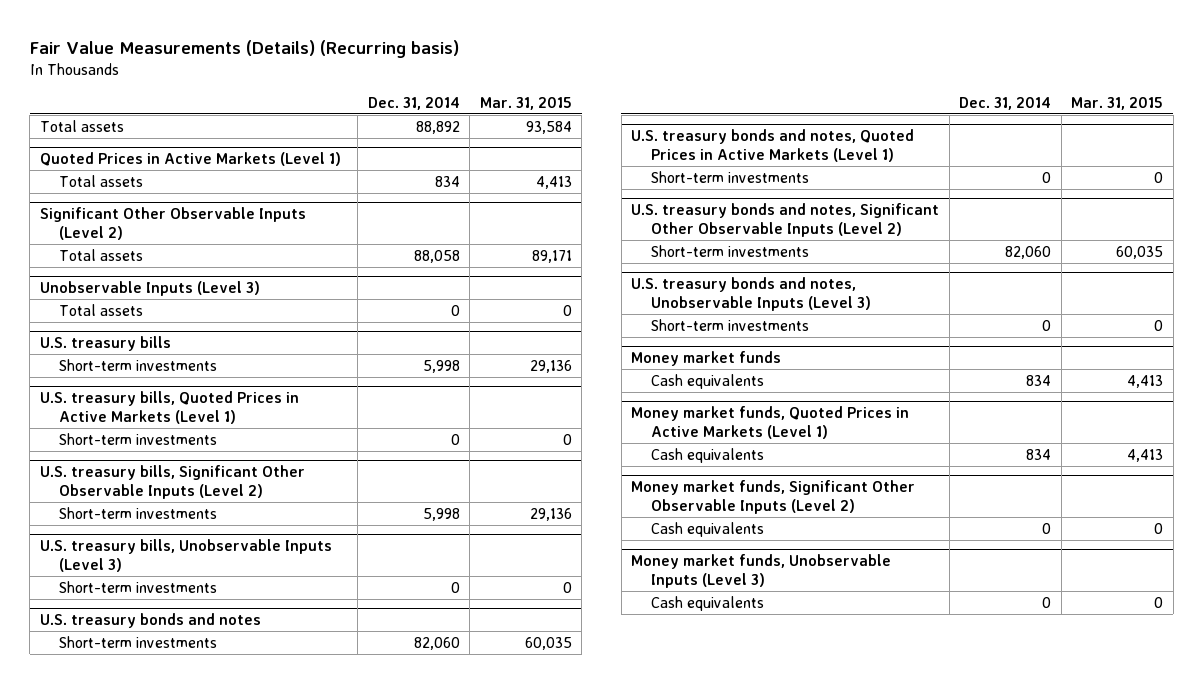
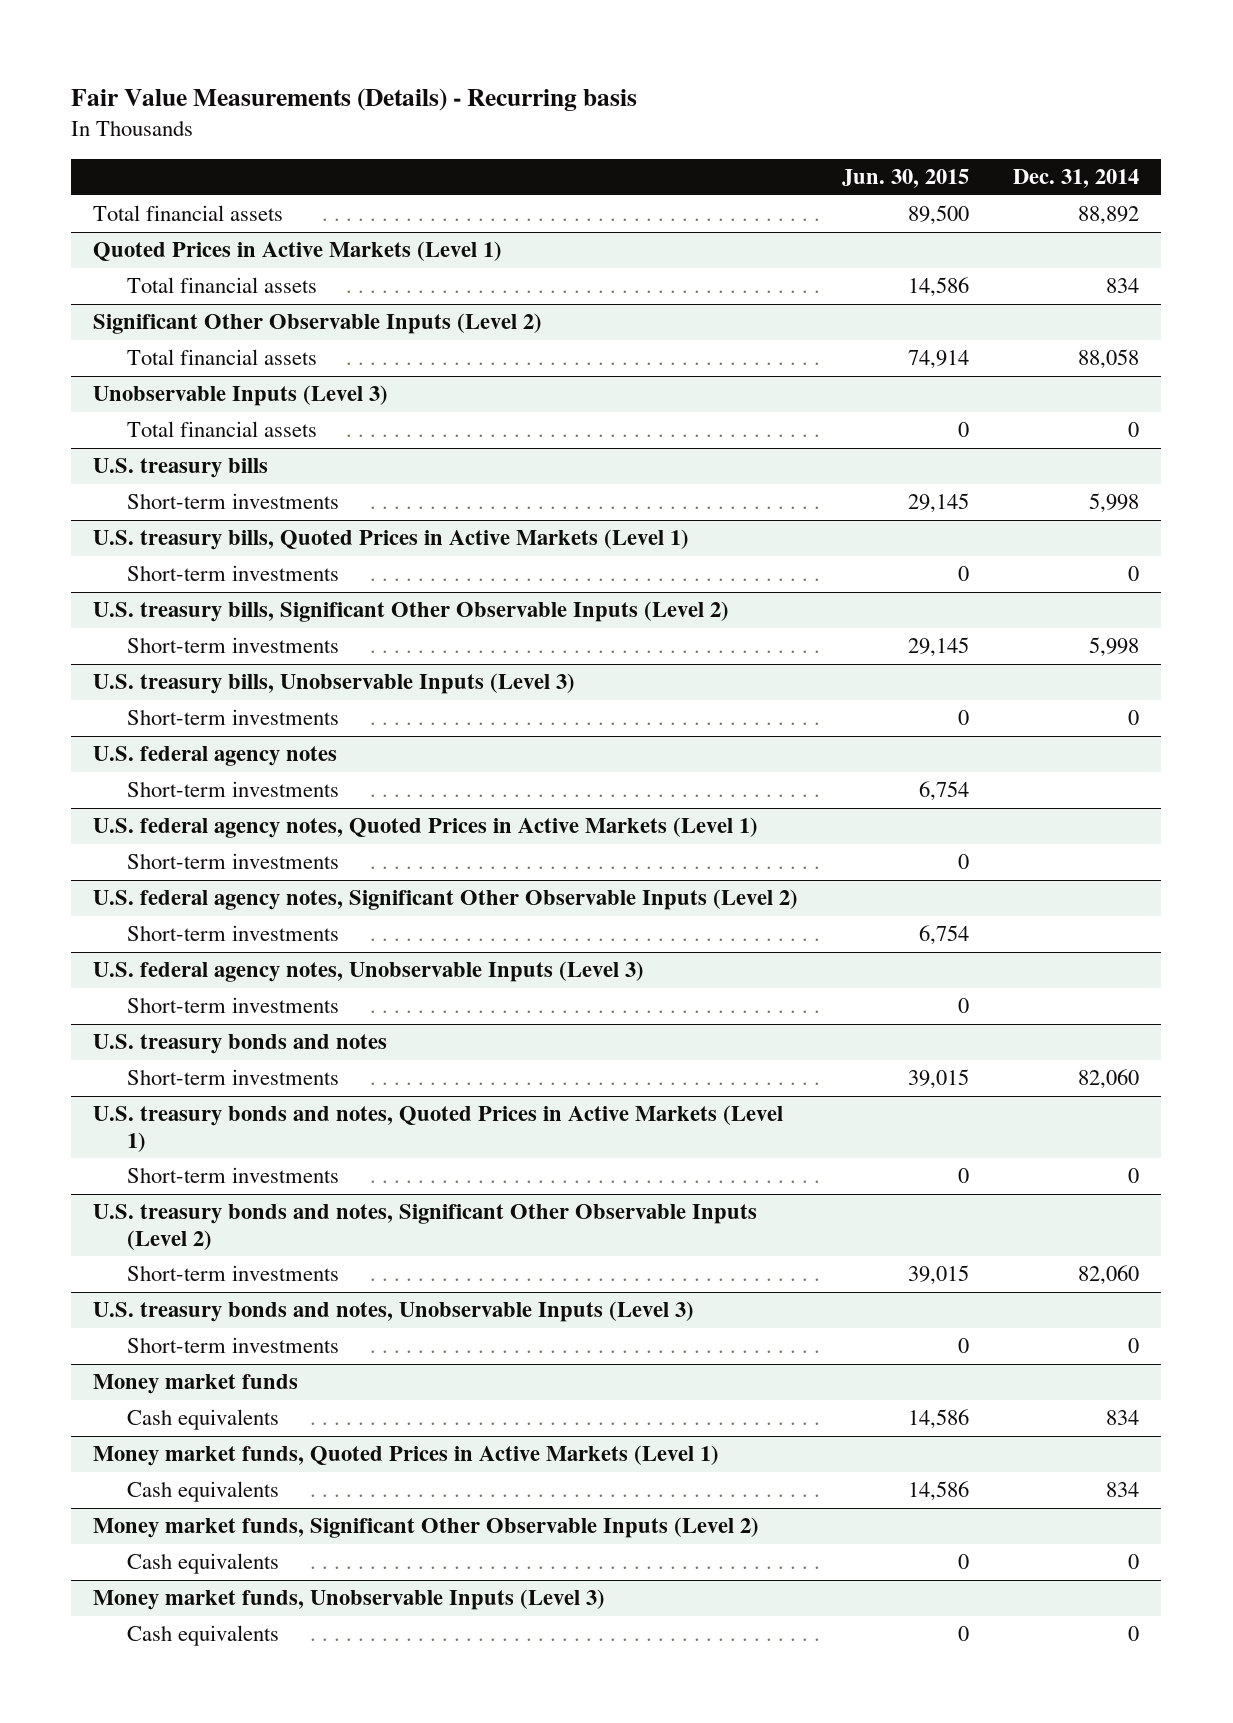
[29,40,459,59] Fair Value Measurements (Details) (Recurring basis) -> [71,88,638,112] Fair Value Measurements (Details) - Recurring basis
[479,96,572,110] Mar. 31, 2015 -> none
none -> [842,168,970,188] Jun. 30, 2015
[39,119,124,132] Total assets -> [93,205,284,222] Total financial assets
[59,174,144,187] Total assets -> [126,277,317,294] Total financial assets
[59,248,144,261] Total assets -> [126,349,317,366] Total financial assets
[59,303,144,316] Total assets -> [126,421,317,438] Total financial assets
none -> [93,746,338,767] U.S. federal agency notes
none -> [126,781,339,798] Short-term investments
none -> [93,817,759,839] U.S. federal agency notes, Quoted Prices in Active Markets (Level 1)
none -> [126,853,339,870] Short-term investments
none -> [93,889,799,911] U.S. federal agency notes, Significant Other Observable Inputs (Level 2)
none -> [126,925,339,942] Short-term investments
none -> [93,961,645,983] U.S. federal agency notes, Unobservable Inputs (Level 3)
none -> [126,997,339,1014] Short-term investments

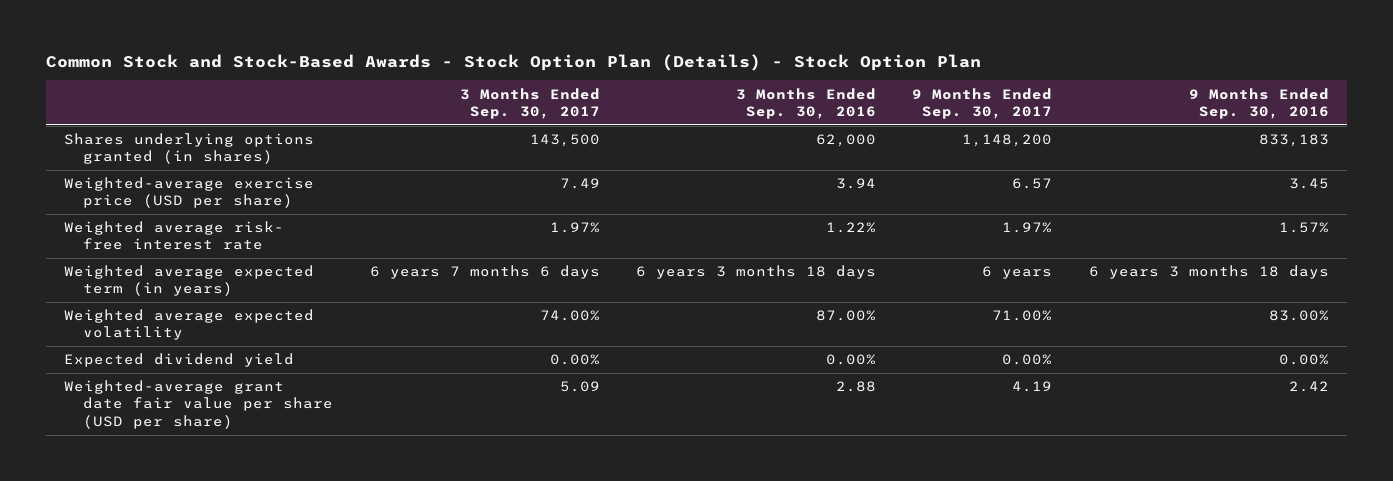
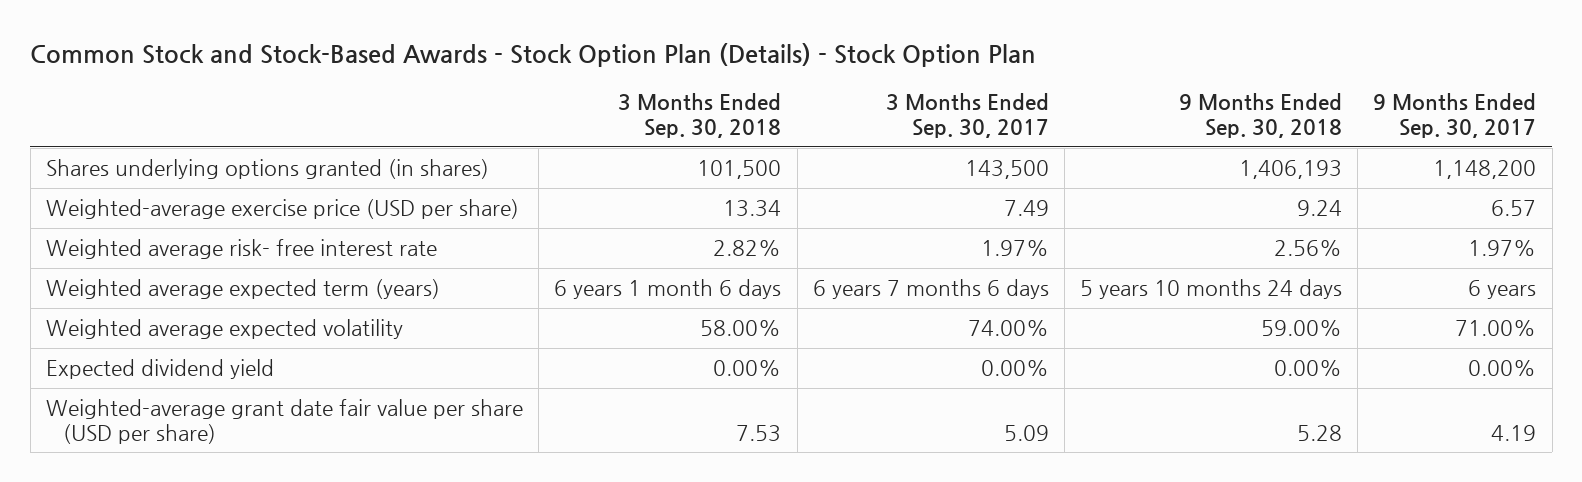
[735,87,876,119] 3 Months Ended Sep. 30, 2016 -> none
[1188,87,1329,119] 9 Months Ended Sep. 30, 2016 -> none
none -> [618,93,782,139] 3 Months Ended Sep. 30, 2018
none -> [1179,93,1343,139] 9 Months Ended Sep. 30, 2018
[64,265,315,297] Weighted average expected term (in years) -> [46,278,441,299] Weighted average expected term (years)

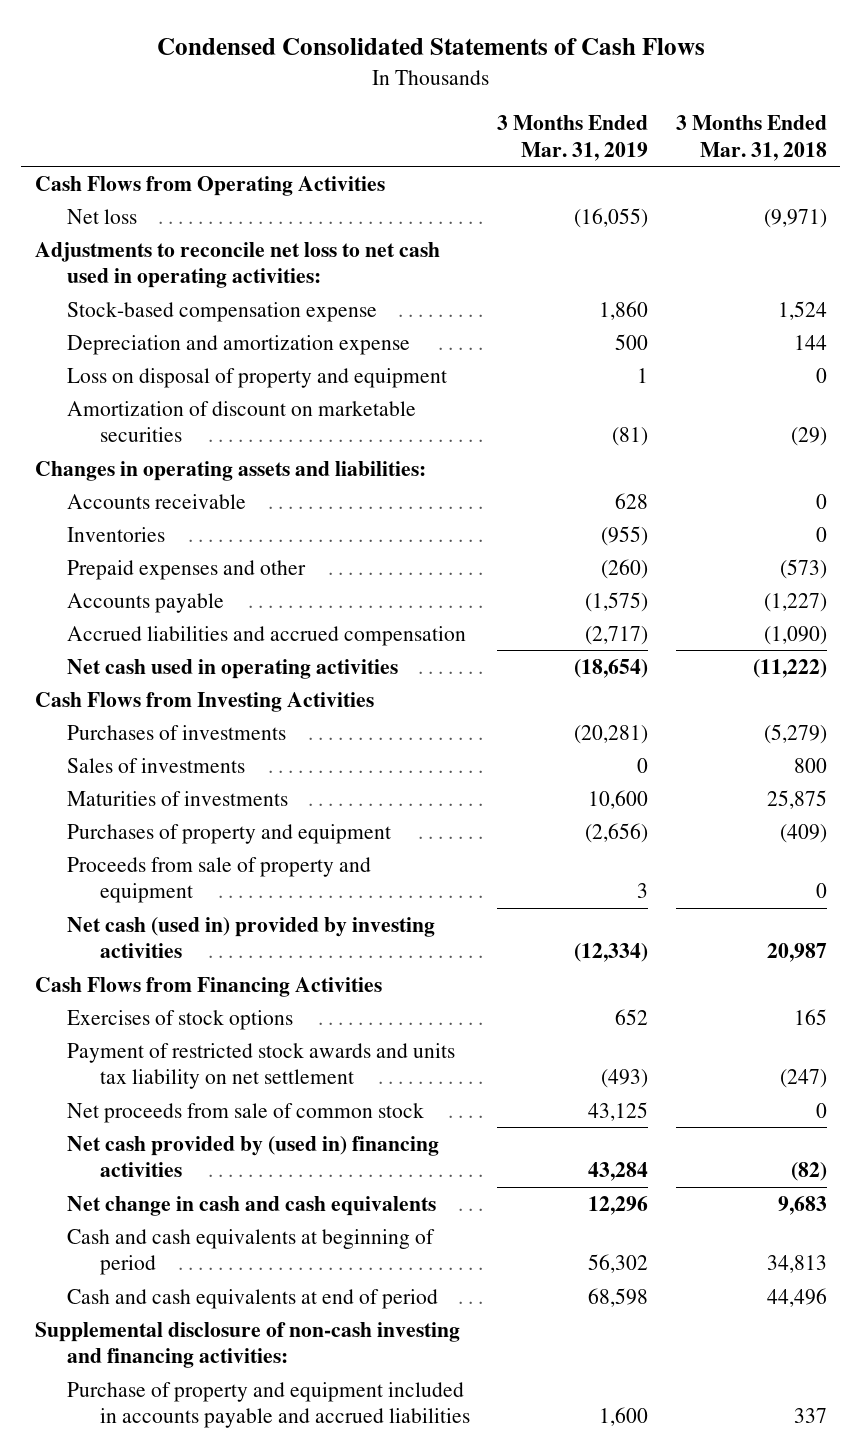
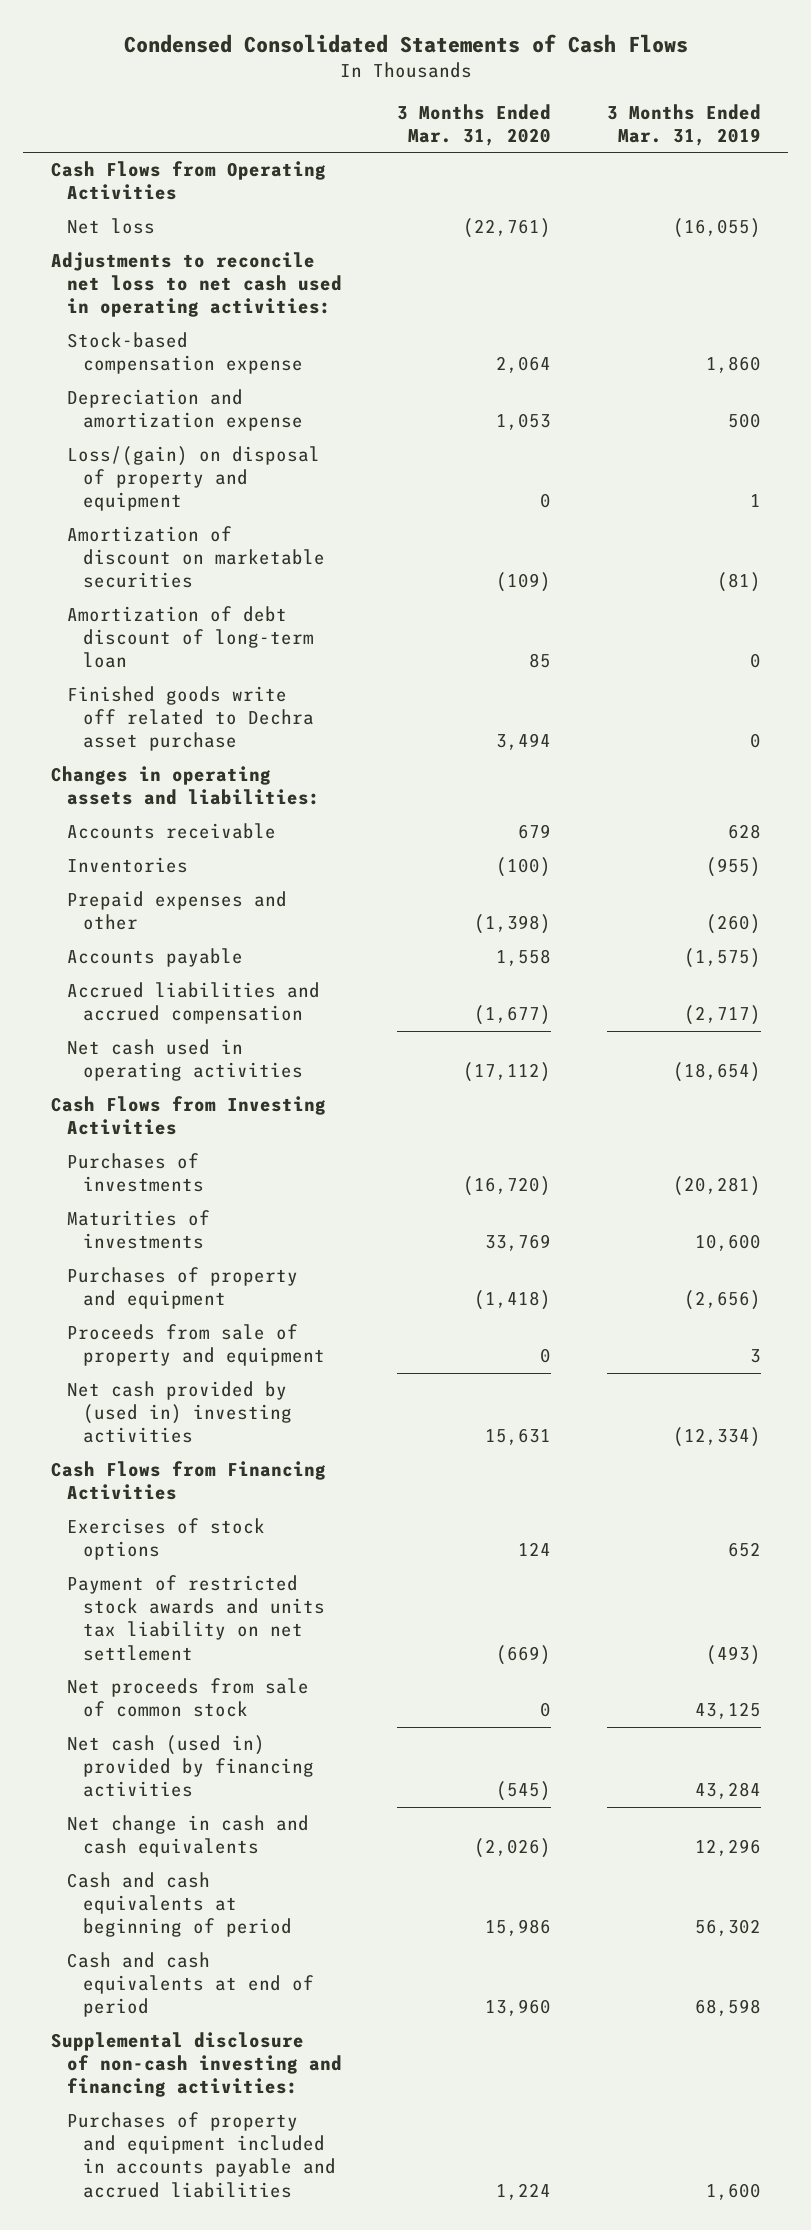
[675,115,827,161] 3 Months Ended Mar. 31, 2018 -> none
none -> [397,103,552,146] 3 Months Ended Mar. 31, 2020
[67,367,448,388] Loss on disposal of property and equipment -> [67,446,321,512] Loss/(gain) on disposal of property and equipment
none -> [67,606,315,669] Amortization of debt discount of long-term loan
none -> [67,686,315,752] Finished goods write off related to Dechra asset purchase
[67,757,246,773] Sales of investments -> none
[67,916,436,959] Net cash (used in) provided by investing activities -> [67,1381,293,1444] Net cash provided by (used in) investing activities
[67,1135,440,1178] Net cash provided by (used in) financing activities -> [67,1735,315,1798] Net cash (used in) provided by financing activities
[67,1381,470,1429] Purchase of property and equipment included in accounts payable and accrued liabilities -> [67,2112,337,2198] Purchases of property and equipment included in accounts payable and accrued liabilities

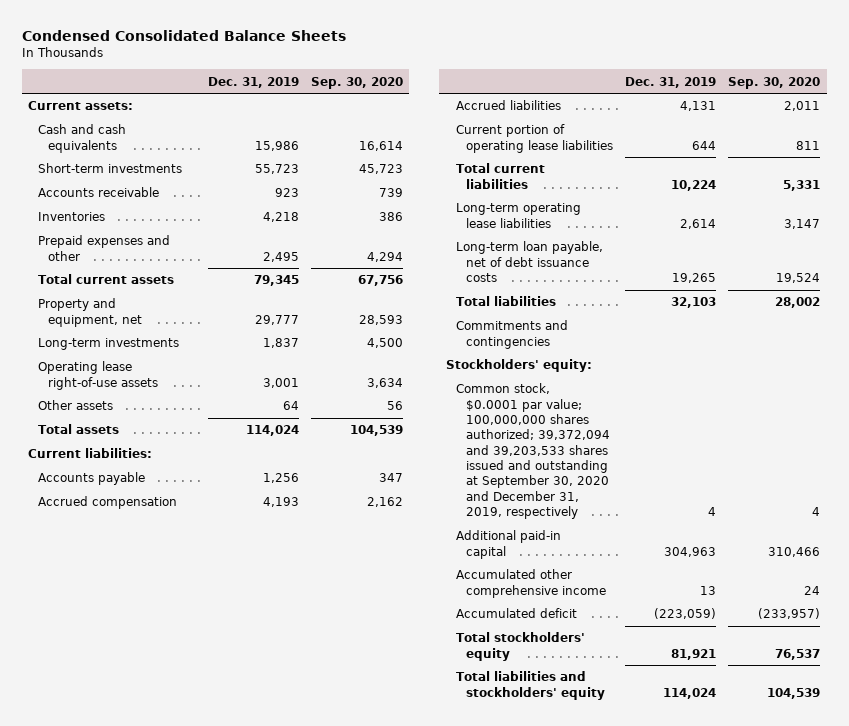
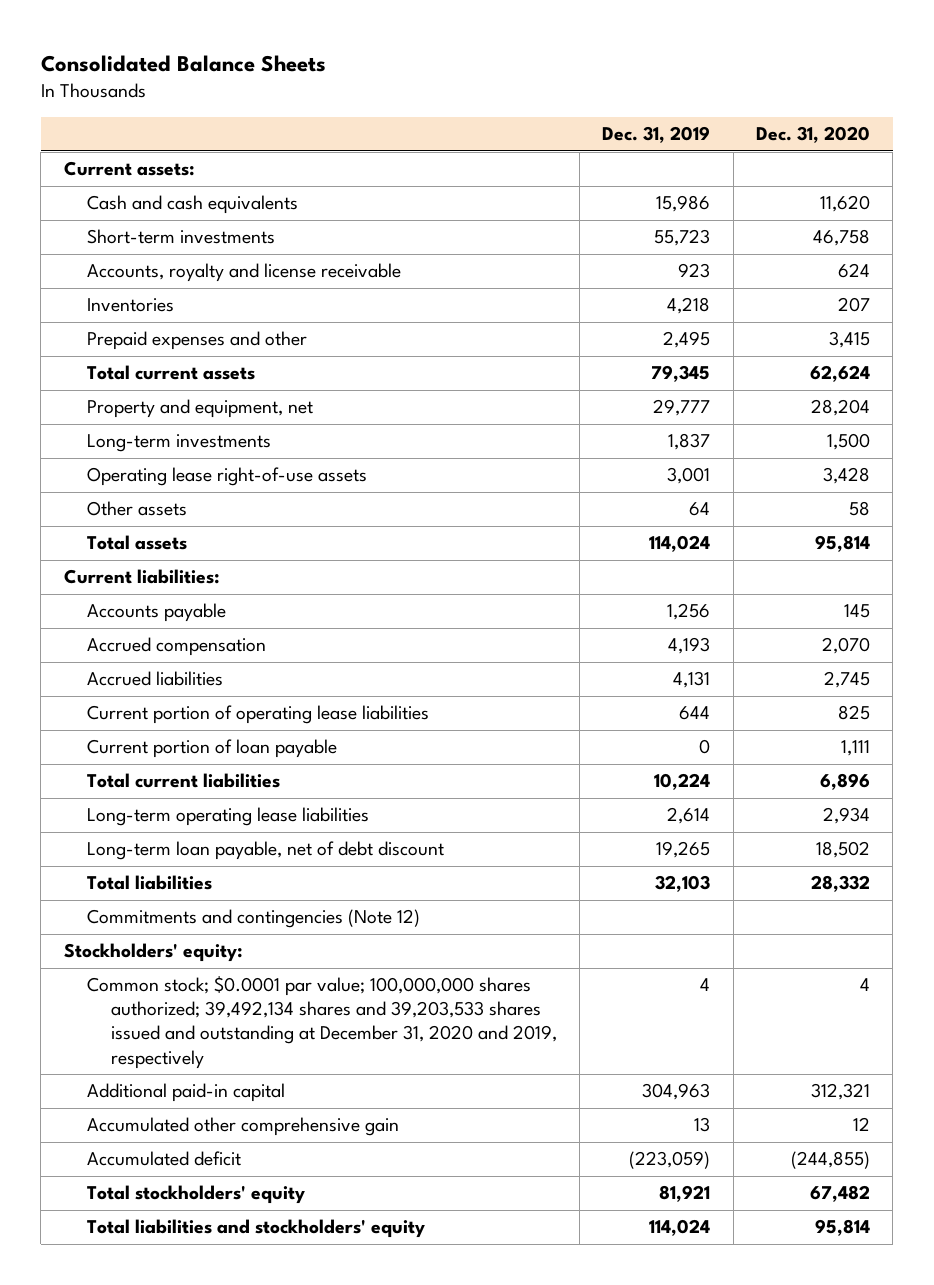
[22,29,347,41] Condensed Consolidated Balance Sheets -> [40,55,326,73] Consolidated Balance Sheets
[310,76,403,89] Sep. 30, 2020 -> none
none -> [755,126,870,144] Dec. 31, 2020
[38,187,160,198] Accounts receivable -> [87,263,402,283] Accounts, royalty and license receivable
none -> [87,739,338,759] Current portion of loan payable
[455,241,603,283] Long-term loan payable, net of debt issuance costs -> [87,841,445,861] Long-term loan payable, net of debt discount
[455,320,568,349] Commitments and contingencies -> [87,909,421,929] Commitments and contingencies (Note 12)
[455,383,610,520] Common stock, $0.0001 par value; 100,000,000 shares authorized; 39,372,094 and 39,203,533 shares issued and outstanding at September 30, 2020 and December 31, 2019, respectively -> [87,976,557,1069] Common stock; $0.0001 par value; 100,000,000 shares authorized; 39,492,134 shares and 39,203,533 shares issued and outstanding at December 31, 2020 and 2019, respectively
[455,569,606,598] Accumulated other comprehensive income -> [87,1117,400,1137] Accumulated other comprehensive gain

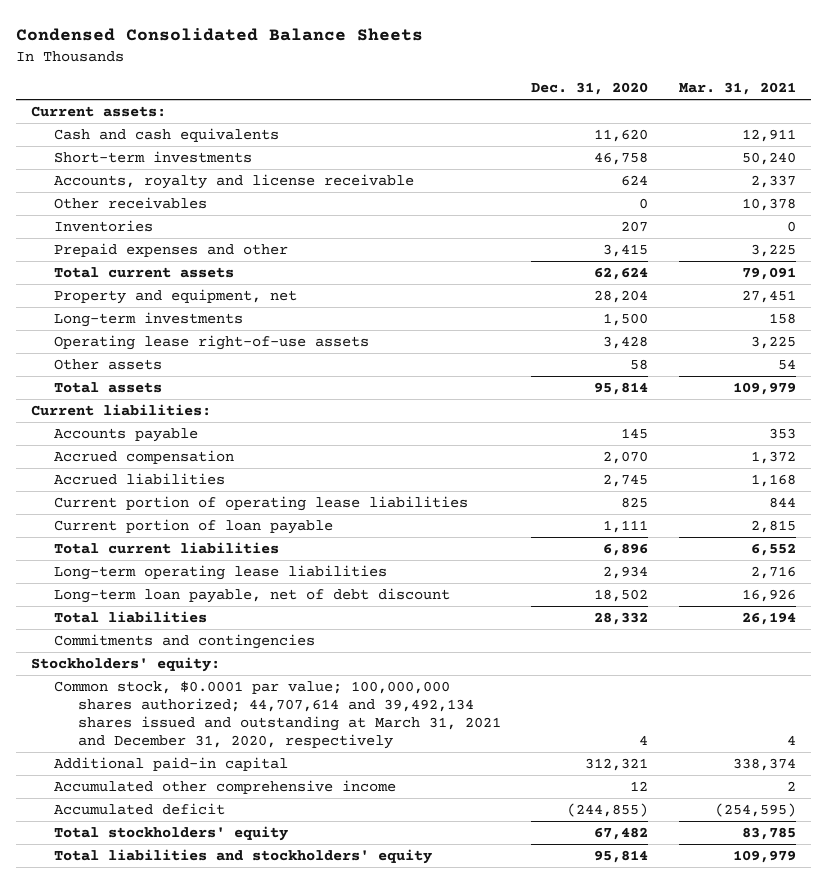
[40,55,326,73] Consolidated Balance Sheets -> [15,27,423,41] Condensed Consolidated Balance Sheets
[602,126,711,144] Dec. 31, 2019 -> none
none -> [678,82,796,96] Mar. 31, 2021
none -> [54,197,208,210] Other receivables
[87,909,421,929] Commitments and contingencies (Note 12) -> [54,634,316,650] Commitments and contingencies
[87,976,557,1069] Common stock; $0.0001 par value; 100,000,000 shares authorized; 39,492,134 shares and 39,203,533 shares issued and outstanding at December 31, 2020 and 2019, respectively -> [54,681,501,750] Common stock, $0.0001 par value; 100,000,000 shares authorized; 44,707,614 and 39,492,134 shares issued and outstanding at March 31, 2021 and December 31, 2020, respectively
[87,1117,400,1137] Accumulated other comprehensive gain -> [54,780,397,795] Accumulated other comprehensive income

